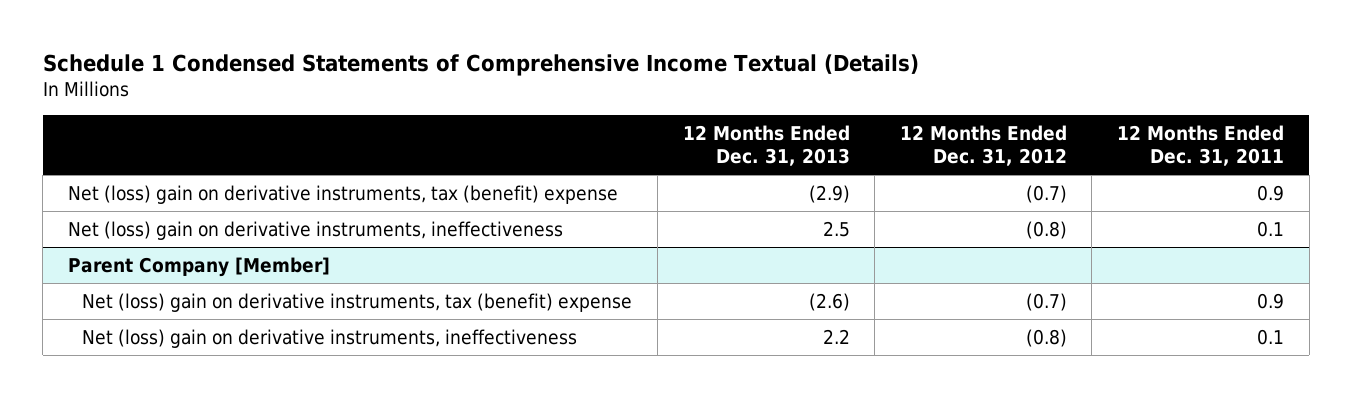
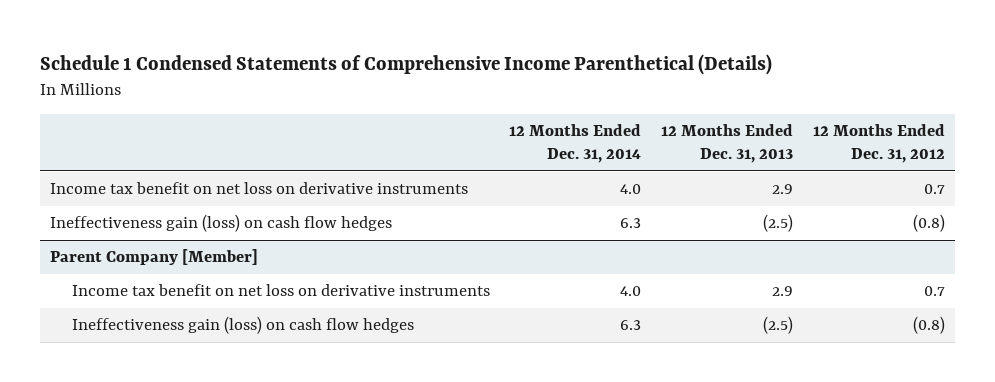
[42,54,919,77] Schedule 1 Condensed Statements of Comprehensive Income Textual (Details) -> [40,53,773,75] Schedule 1 Condensed Statements of Comprehensive Income Parenthetical (Details)
[1117,124,1285,166] 12 Months Ended Dec. 31, 2011 -> none
none -> [509,124,642,164] 12 Months Ended Dec. 31, 2014
[67,184,618,204] Net (loss) gain on derivative instruments, tax (benefit) expense -> [50,182,469,195] Income tax benefit on net loss on derivative instruments
[808,184,850,203] (2.9) -> [772,184,794,195] 2.9
[1025,184,1067,203] (0.7) -> [923,184,945,195] 0.7
[67,220,563,240] Net (loss) gain on derivative instruments, ineffectiveness -> [50,214,393,233] Ineffectiveness gain (loss) on cash flow hedges
[822,220,850,237] 2.5 -> [763,214,794,233] (2.5)
[82,292,633,312] Net (loss) gain on derivative instruments, tax (benefit) expense -> [71,284,490,297] Income tax benefit on net loss on derivative instruments
[808,292,850,311] (2.6) -> [772,286,794,297] 2.9
[1025,292,1067,311] (0.7) -> [923,286,945,297] 0.7
[82,328,578,348] Net (loss) gain on derivative instruments, ineffectiveness -> [71,316,414,335] Ineffectiveness gain (loss) on cash flow hedges
[822,328,850,344] 2.2 -> [763,316,794,335] (2.5)

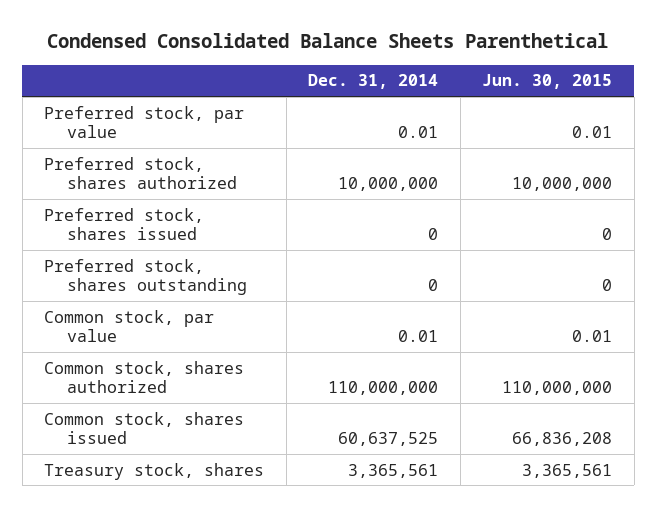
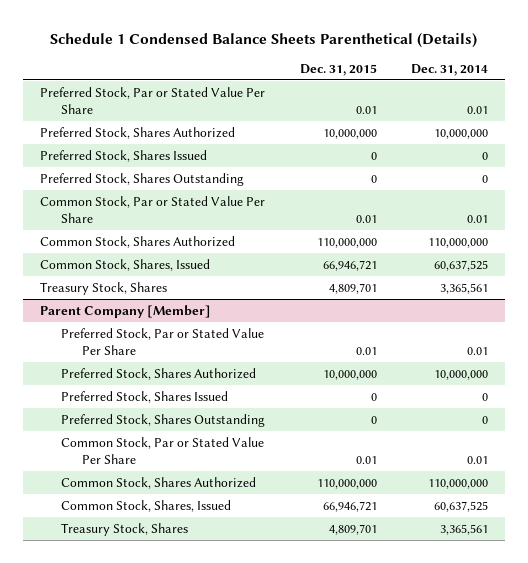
[47,33,609,49] Condensed Consolidated Balance Sheets Parenthetical -> [50,32,478,48] Schedule 1 Condensed Balance Sheets Parenthetical (Details)
[482,74,613,90] Jun. 30, 2015 -> none
none -> [299,63,377,76] Dec. 31, 2015
[44,105,245,139] Preferred stock, par value -> [40,86,266,114] Preferred Stock, Par or Stated Value Per Share
[44,156,238,190] Preferred stock, shares authorized -> [40,126,236,139] Preferred Stock, Shares Authorized
[44,207,205,241] Preferred stock, shares issued -> [40,149,208,162] Preferred Stock, Shares Issued
[44,258,248,296] Preferred stock, shares outstanding -> [40,172,245,186] Preferred Stock, Shares Outstanding
[44,309,215,343] Common stock, par value -> [40,195,266,223] Common Stock, Par or Stated Value Per Share
[44,360,245,394] Common stock, shares authorized -> [40,235,236,248] Common Stock, Shares Authorized
[44,411,245,445] Common stock, shares issued -> [40,258,211,271] Common Stock, Shares, Issued
[44,462,265,480] Treasury stock, shares -> [40,281,168,295] Treasury Stock, Shares
none -> [40,304,212,318] Parent Company [Member]
none -> [61,327,265,355] Preferred Stock, Par or Stated Value Per Share
none -> [61,367,257,380] Preferred Stock, Shares Authorized
none -> [61,390,229,403] Preferred Stock, Shares Issued
none -> [61,413,266,427] Preferred Stock, Shares Outstanding
none -> [61,436,265,464] Common Stock, Par or Stated Value Per Share
none -> [61,476,257,489] Common Stock, Shares Authorized
none -> [61,499,232,512] Common Stock, Shares, Issued
none -> [61,522,189,536] Treasury Stock, Shares

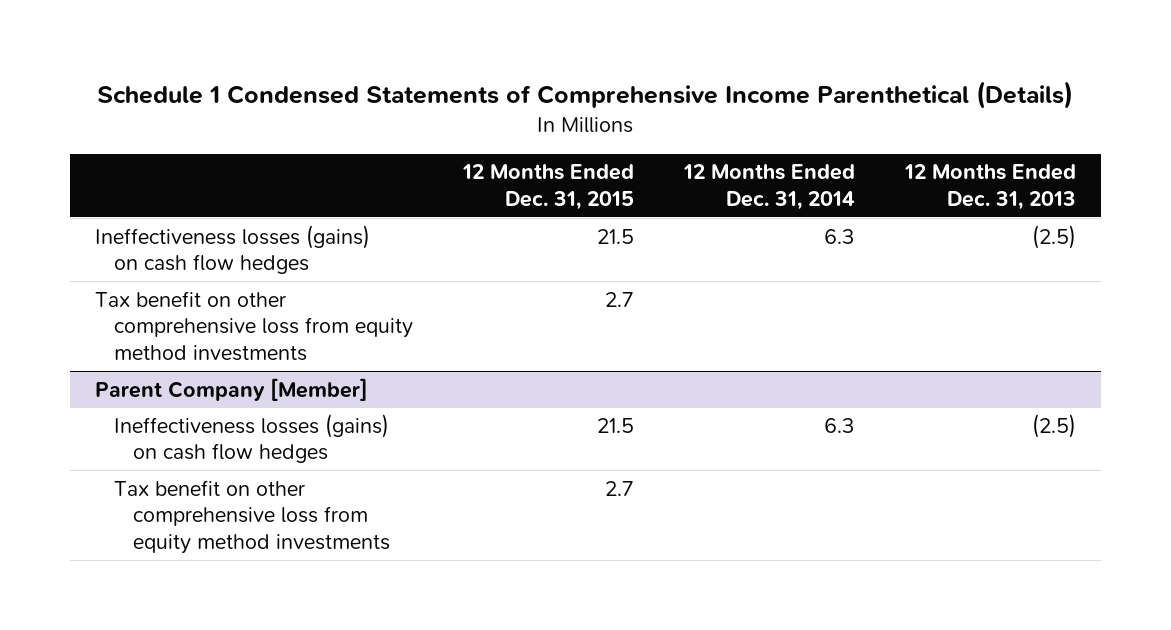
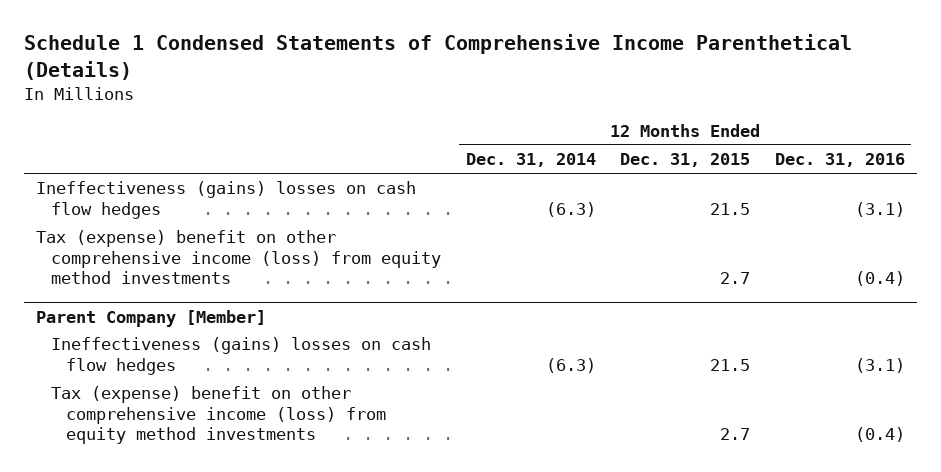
[903,164,1076,210] 12 Months Ended Dec. 31, 2013 -> none
none -> [775,153,906,168] Dec. 31, 2016
[94,224,370,275] Ineffectiveness losses (gains) on cash flow hedges -> [36,181,417,219] Ineffectiveness (gains) losses on cash flow hedges
[823,228,855,244] 6.3 -> [545,201,596,217] (6.3)
[94,290,413,361] Tax benefit on other comprehensive loss from equity method investments -> [36,230,441,285] Tax (expense) benefit on other comprehensive income (loss) from equity method investments
[113,413,389,464] Ineffectiveness losses (gains) on cash flow hedges -> [50,337,431,375] Ineffectiveness (gains) losses on cash flow hedges
[823,417,855,433] 6.3 -> [545,357,596,373] (6.3)
[113,479,390,554] Tax benefit on other comprehensive loss from equity method investments -> [50,386,386,445] Tax (expense) benefit on other comprehensive income (loss) from equity method investments

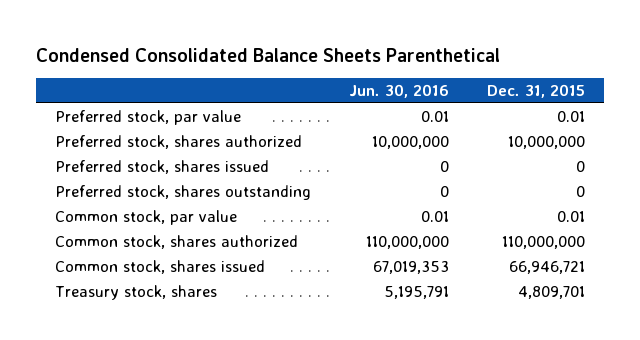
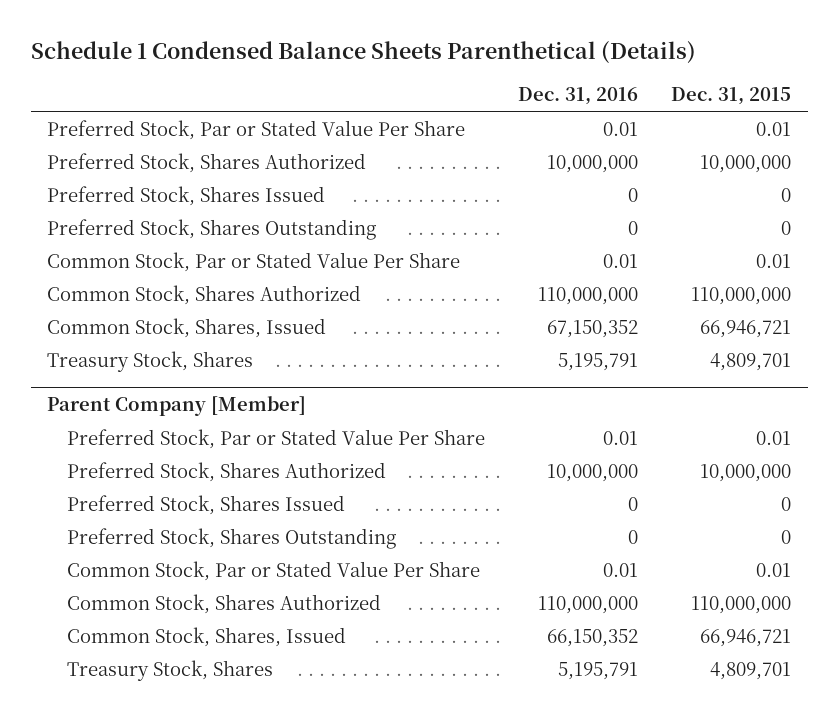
[35,47,500,62] Condensed Consolidated Balance Sheets Parenthetical -> [30,41,696,65] Schedule 1 Condensed Balance Sheets Parenthetical (Details)
[348,84,449,99] Jun. 30, 2016 -> none
none -> [517,87,638,106] Dec. 31, 2016
[54,109,241,125] Preferred stock, par value -> [47,119,466,140] Preferred Stock, Par or Stated Value Per Share
[54,134,302,149] Preferred stock, shares authorized -> [47,152,367,173] Preferred Stock, Shares Authorized
[54,159,269,174] Preferred stock, shares issued -> [47,185,326,206] Preferred Stock, Shares Issued
[54,184,311,200] Preferred stock, shares outstanding -> [47,218,377,240] Preferred Stock, Shares Outstanding
[54,209,237,225] Common stock, par value -> [47,251,461,272] Common Stock, Par or Stated Value Per Share
[54,234,298,249] Common stock, shares authorized -> [47,284,362,305] Common Stock, Shares Authorized
[54,259,265,274] Common stock, shares issued -> [47,317,327,338] Common Stock, Shares, Issued
[54,284,217,300] Treasury stock, shares -> [47,350,254,372] Treasury Stock, Shares
none -> [47,395,307,416] Parent Company [Member]
none -> [66,428,485,449] Preferred Stock, Par or Stated Value Per Share
none -> [66,461,386,482] Preferred Stock, Shares Authorized
none -> [66,494,345,515] Preferred Stock, Shares Issued
none -> [66,527,396,549] Preferred Stock, Shares Outstanding
none -> [66,560,480,581] Common Stock, Par or Stated Value Per Share
none -> [66,593,381,614] Common Stock, Shares Authorized
none -> [66,626,346,647] Common Stock, Shares, Issued
none -> [66,659,273,681] Treasury Stock, Shares

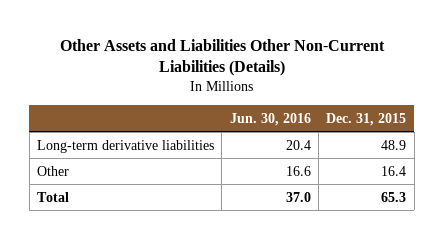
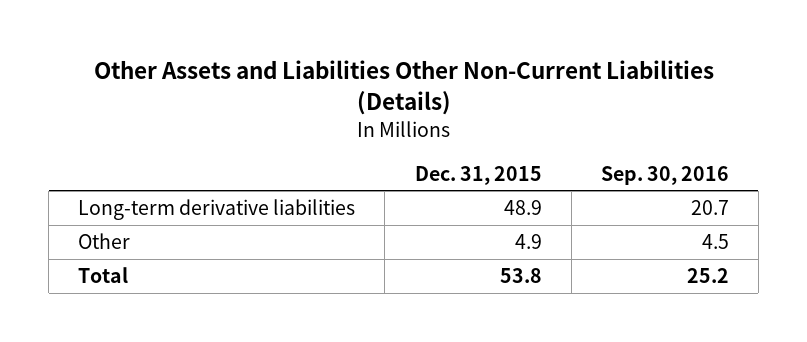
[229,112,311,126] Jun. 30, 2016 -> none
none -> [600,165,729,185] Sep. 30, 2016
[381,165,407,176] 16.4 -> [514,234,542,250] 4.9
[381,191,407,202] 65.3 -> [499,268,542,284] 53.8

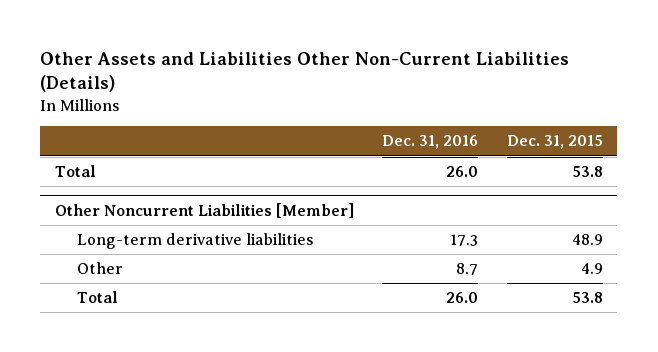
[600,165,729,185] Sep. 30, 2016 -> none
none -> [382,135,479,150] Dec. 31, 2016
none -> [54,165,96,178] Total
none -> [54,202,354,218] Other Noncurrent Liabilities [Member]

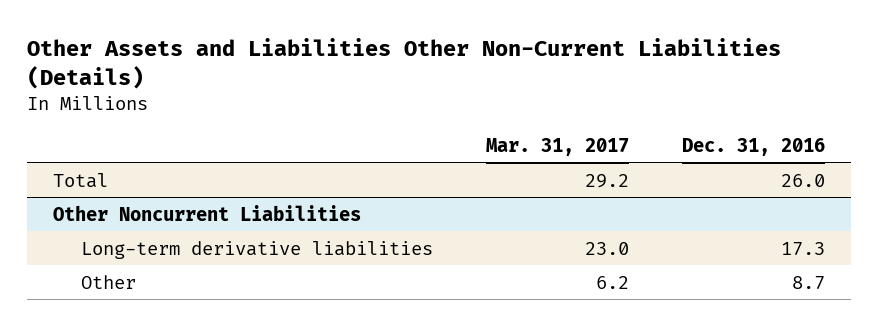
[506,135,603,150] Dec. 31, 2015 -> none
none -> [485,137,629,156] Mar. 31, 2017
[54,202,354,218] Other Noncurrent Liabilities [Member] -> [53,204,362,221] Other Noncurrent Liabilities
[76,291,118,304] Total -> none

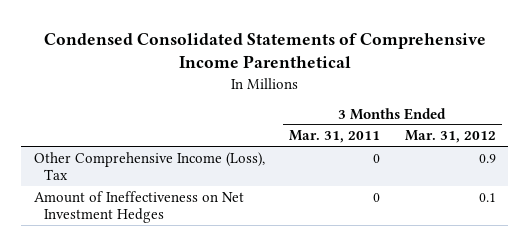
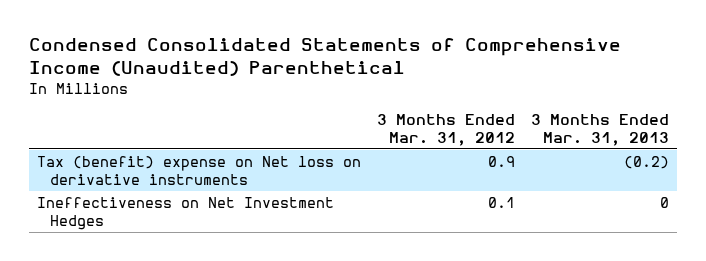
[43,32,486,69] Condensed Consolidated Statements of Comprehensive Income Parenthetical -> [28,38,621,77] Condensed Consolidated Statements of Comprehensive Income (Unaudited) Parenthetical
[289,130,381,144] Mar. 31, 2011 -> none
none -> [531,113,670,147] 3 Months Ended Mar. 31, 2013
[33,151,265,181] Other Comprehensive Income (Loss), Tax -> [36,155,361,186] Tax (benefit) expense on Net loss on derivative instruments
[33,190,244,224] Amount of Ineffectiveness on Net Investment Hedges -> [36,196,334,231] Ineffectiveness on Net Investment Hedges

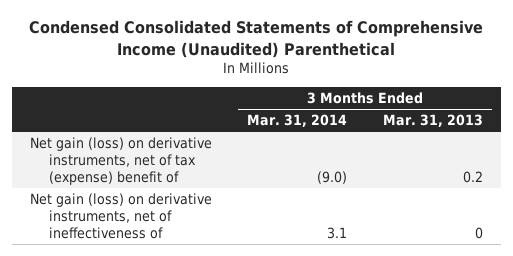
[376,113,515,147] 3 Months Ended Mar. 31, 2012 -> none
none -> [247,114,348,128] Mar. 31, 2014
[36,155,361,186] Tax (benefit) expense on Net loss on derivative instruments -> [29,137,212,186] Net gain (loss) on derivative instruments, net of tax (expense) benefit of
[624,155,670,169] (0.2) -> [462,171,483,184] 0.2
[36,196,334,231] Ineffectiveness on Net Investment Hedges -> [29,193,212,240] Net gain (loss) on derivative instruments, net of ineffectiveness of

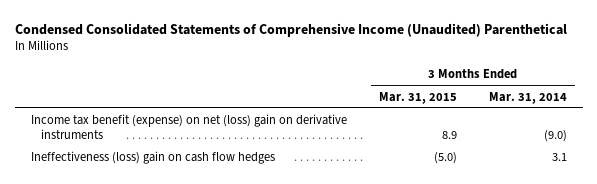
[382,114,483,128] Mar. 31, 2013 -> none
none -> [378,91,457,104] Mar. 31, 2015
[29,137,212,186] Net gain (loss) on derivative instruments, net of tax (expense) benefit of -> [30,114,347,139] Income tax benefit (expense) on net (loss) gain on derivative instruments
[29,193,212,240] Net gain (loss) on derivative instruments, net of ineffectiveness of -> [30,151,275,165] Ineffectiveness (loss) gain on cash flow hedges

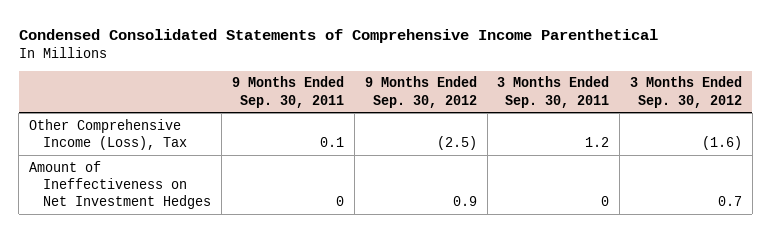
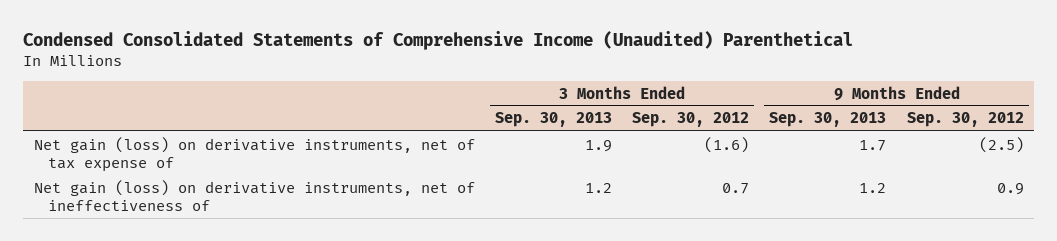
[18,28,658,43] Condensed Consolidated Statements of Comprehensive Income Parenthetical -> [23,31,854,51] Condensed Consolidated Statements of Comprehensive Income (Unaudited) Parenthetical
[232,76,345,108] 9 Months Ended Sep. 30, 2011 -> none
[497,76,610,108] 3 Months Ended Sep. 30, 2011 -> none
none -> [494,112,612,128] Sep. 30, 2013
none -> [769,112,887,128] Sep. 30, 2013
[29,118,188,150] Other Comprehensive Income (Loss), Tax -> [33,136,475,172] Net gain (loss) on derivative instruments, net of tax expense of
[29,160,212,210] Amount of Ineffectiveness on Net Investment Hedges -> [33,179,475,211] Net gain (loss) on derivative instruments, net of ineffectiveness of

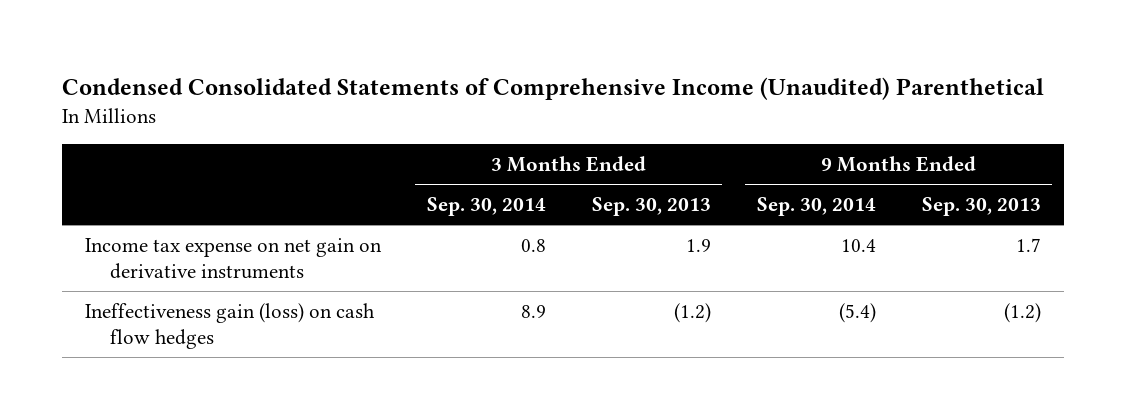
[632,112,750,128] Sep. 30, 2012 -> none
[906,112,1024,128] Sep. 30, 2012 -> none
none -> [426,197,546,217] Sep. 30, 2014
none -> [756,197,876,217] Sep. 30, 2014
[33,136,475,172] Net gain (loss) on derivative instruments, net of tax expense of -> [85,237,383,279] Income tax expense on net gain on derivative instruments
[33,179,475,211] Net gain (loss) on derivative instruments, net of ineffectiveness of -> [85,302,376,349] Ineffectiveness gain (loss) on cash flow hedges
[584,182,612,193] 1.2 -> [673,302,711,323] (1.2)
[859,182,887,193] 1.2 -> [1003,302,1041,323] (1.2)

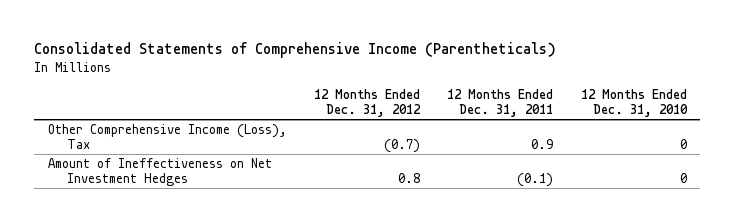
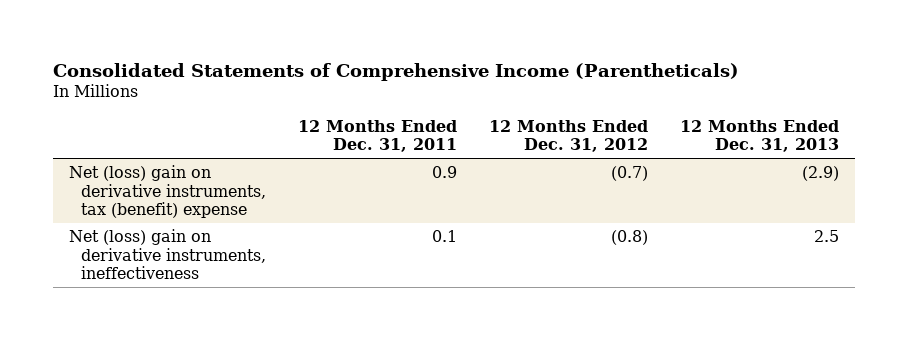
[580,88,688,117] 12 Months Ended Dec. 31, 2010 -> none
none -> [680,119,840,153] 12 Months Ended Dec. 31, 2013
[48,124,288,150] Other Comprehensive Income (Loss), Tax -> [68,165,266,219] Net (loss) gain on derivative instruments, tax (benefit) expense
[48,158,273,187] Amount of Ineffectiveness on Net Investment Hedges -> [68,229,266,280] Net (loss) gain on derivative instruments, ineffectiveness
[398,173,421,184] 0.8 -> [611,230,649,246] (0.8)
[517,173,554,188] (0.1) -> [431,230,457,243] 0.1

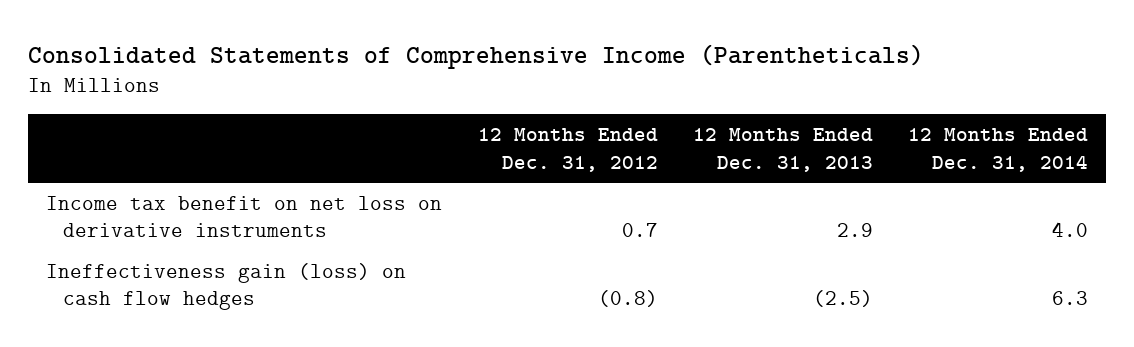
[297,119,457,153] 12 Months Ended Dec. 31, 2011 -> none
none -> [908,128,1089,172] 12 Months Ended Dec. 31, 2014
[68,165,266,219] Net (loss) gain on derivative instruments, tax (benefit) expense -> [46,196,443,238] Income tax benefit on net loss on derivative instruments
[611,166,649,182] (0.7) -> [621,223,658,238] 0.7
[802,166,840,182] (2.9) -> [836,223,873,238] 2.9
[68,229,266,280] Net (loss) gain on derivative instruments, ineffectiveness -> [46,263,407,311] Ineffectiveness gain (loss) on cash flow hedges
[814,230,840,243] 2.5 -> [812,290,873,308] (2.5)

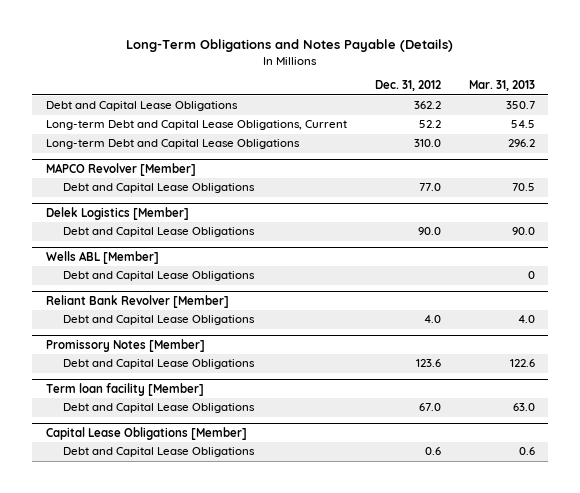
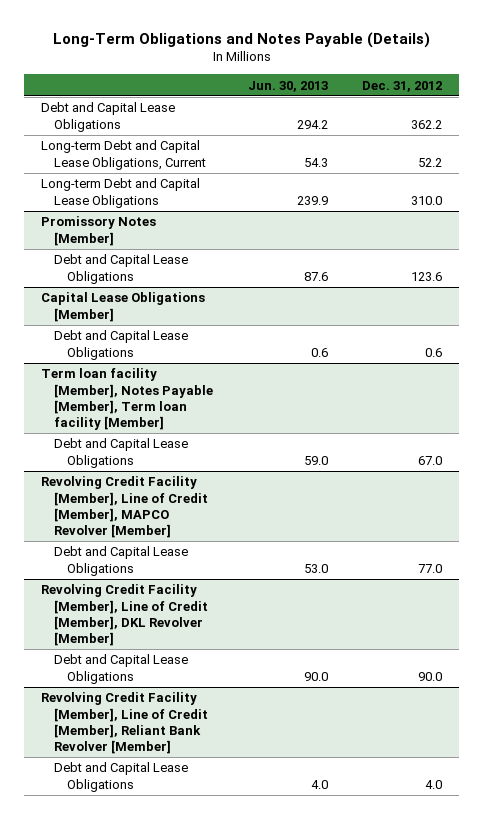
[468,80,535,92] Mar. 31, 2013 -> none
none -> [247,80,328,92] Jun. 30, 2013
[45,163,196,177] MAPCO Revolver [Member] -> none
[63,183,256,194] Debt and Capital Lease Obligations -> none
[45,207,189,221] Delek Logistics [Member] -> none
[63,227,256,238] Debt and Capital Lease Obligations -> none
[45,251,159,265] Wells ABL [Member] -> none
[63,271,256,282] Debt and Capital Lease Obligations -> none
[45,295,229,309] Reliant Bank Revolver [Member] -> none
[63,315,256,326] Debt and Capital Lease Obligations -> none
[45,383,204,397] Term loan facility [Member] -> none
[63,403,256,414] Debt and Capital Lease Obligations -> none
none -> [40,368,214,431] Term loan facility [Member], Notes Payable [Member], Term loan facility [Member]
none -> [54,438,189,468] Debt and Capital Lease Obligations
none -> [40,476,209,539] Revolving Credit Facility [Member], Line of Credit [Member], MAPCO Revolver [Member]
none -> [54,546,189,576] Debt and Capital Lease Obligations
none -> [40,584,209,647] Revolving Credit Facility [Member], Line of Credit [Member], DKL Revolver [Member]
none -> [54,654,189,684] Debt and Capital Lease Obligations
none -> [40,692,209,755] Revolving Credit Facility [Member], Line of Credit [Member], Reliant Bank Revolver [Member]
none -> [54,762,189,792] Debt and Capital Lease Obligations

